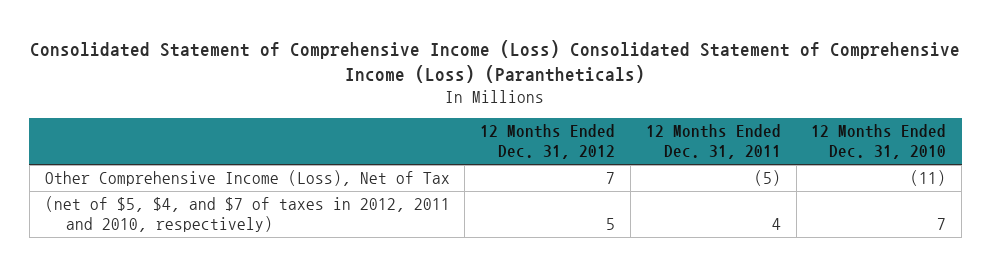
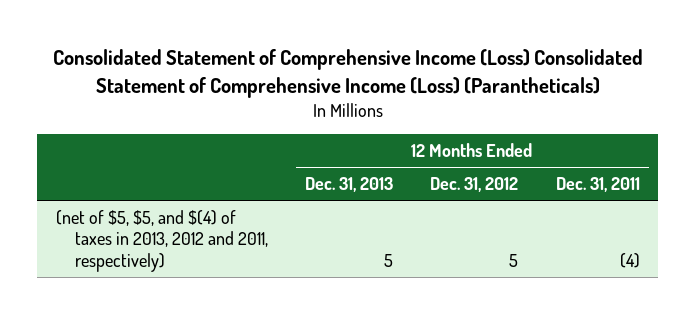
[811,124,947,160] 12 Months Ended Dec. 31, 2010 -> none
none -> [305,177,394,193] Dec. 31, 2013
[44,170,450,187] Other Comprehensive Income (Loss), Net of Tax -> none
[44,196,450,233] (net of $5, $4, and $7 of taxes in 2012, 2011 and 2010, respectively) -> [55,209,268,272] (net of $5, $5, and $(4) of taxes in 2013, 2012 and 2011, respectively)
[771,218,781,231] 4 -> [619,252,640,268] (4)

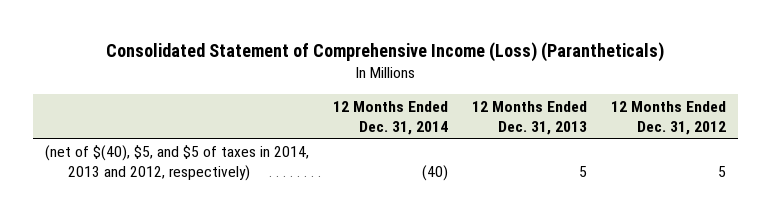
[52,48,643,98] Consolidated Statement of Comprehensive Income (Loss) Consolidated Statement of Comprehensive Income (Loss) (Parantheticals) -> [106,42,665,63] Consolidated Statement of Comprehensive Income (Loss) (Parantheticals)
[555,177,640,193] Dec. 31, 2011 -> none
none -> [332,100,448,135] 12 Months Ended Dec. 31, 2014
[55,209,268,272] (net of $5, $5, and $(4) of taxes in 2013, 2012 and 2011, respectively) -> [44,144,309,181] (net of $(40), $5, and $5 of taxes in 2014, 2013 and 2012, respectively)

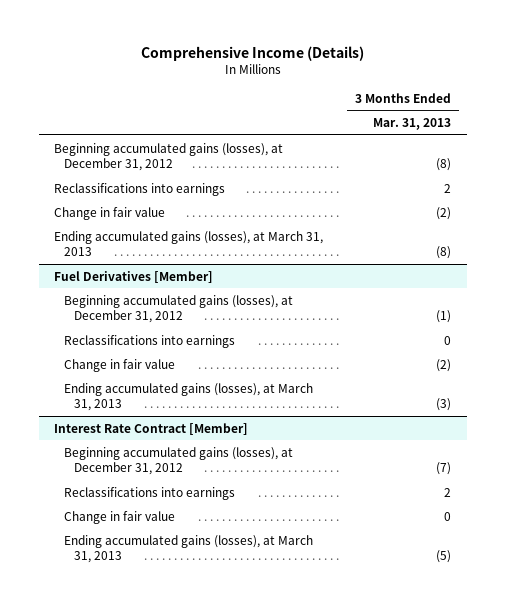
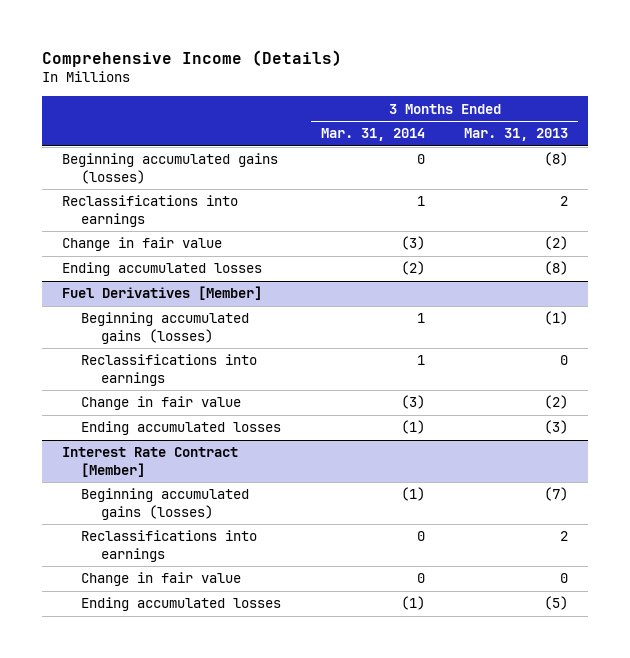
none -> [320,128,425,142] Mar. 31, 2014
[54,142,284,172] Beginning accumulated gains (losses), at December 31, 2012 -> [61,153,278,184] Beginning accumulated gains (losses)
[54,230,324,257] Ending accumulated gains (losses), at March 31, 2013 -> [61,262,262,277] Ending accumulated losses
[64,294,294,324] Beginning accumulated gains (losses), at December 31, 2012 -> [81,312,250,344] Beginning accumulated gains (losses)
[64,382,314,412] Ending accumulated gains (losses), at March 31, 2013 -> [81,421,282,436] Ending accumulated losses
[64,446,294,476] Beginning accumulated gains (losses), at December 31, 2012 -> [81,488,250,520] Beginning accumulated gains (losses)
[64,534,314,564] Ending accumulated gains (losses), at March 31, 2013 -> [81,597,282,612] Ending accumulated losses

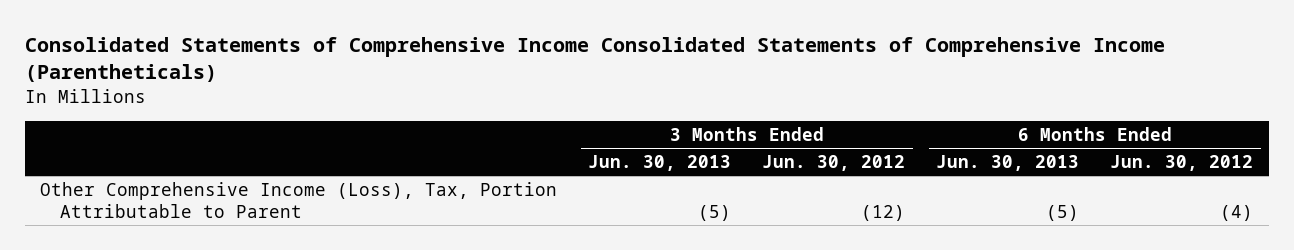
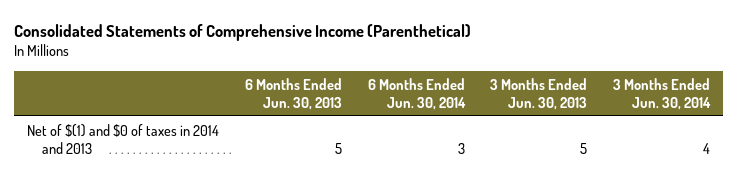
[24,37,1165,83] Consolidated Statements of Comprehensive Income Consolidated Statements of Comprehensive Income (Parentheticals) -> [14,23,472,41] Consolidated Statements of Comprehensive Income (Parenthetical)
[762,155,906,172] Jun. 30, 2012 -> none
[1110,155,1254,172] Jun. 30, 2012 -> none
none -> [367,77,466,110] 6 Months Ended Jun. 30, 2014
none -> [612,77,711,110] 3 Months Ended Jun. 30, 2014
[40,181,558,219] Other Comprehensive Income (Loss), Tax, Portion Attributable to Parent -> none
none -> [27,123,220,154] Net of $(1) and $0 of taxes in 2014 and 2013

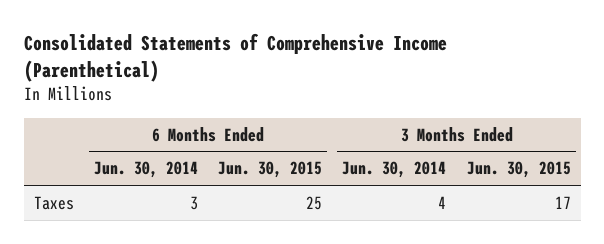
[244,77,342,110] 6 Months Ended Jun. 30, 2013 -> none
[490,77,588,110] 3 Months Ended Jun. 30, 2013 -> none
none -> [218,161,323,179] Jun. 30, 2015
none -> [466,161,571,179] Jun. 30, 2015
[27,123,220,154] Net of $(1) and $0 of taxes in 2014 and 2013 -> [33,195,74,210] Taxes

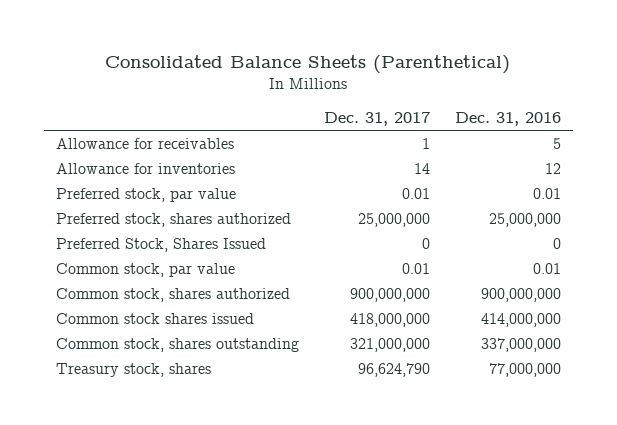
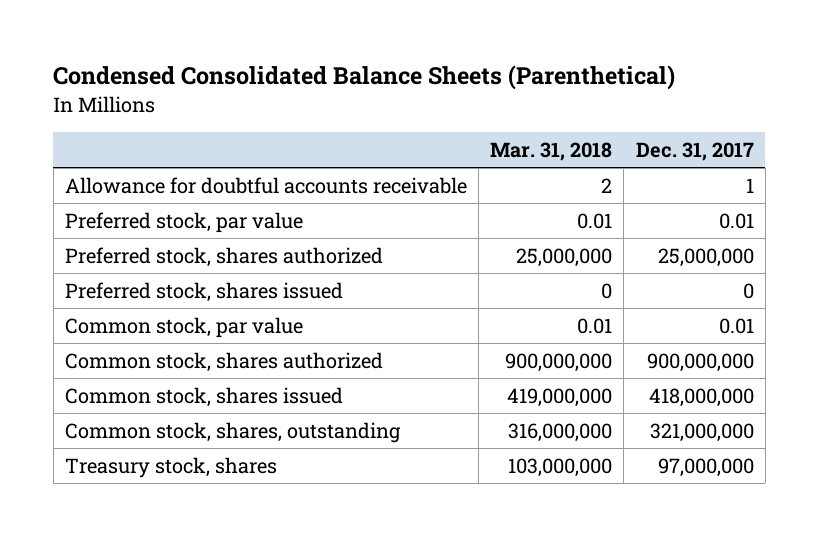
[105,55,511,75] Consolidated Balance Sheets (Parenthetical) -> [53,65,676,91] Condensed Consolidated Balance Sheets (Parenthetical)
[454,111,561,126] Dec. 31, 2016 -> none
none -> [490,141,613,161] Mar. 31, 2018
[56,163,236,175] Allowance for inventories -> none
[56,138,235,150] Allowance for receivables -> [64,176,467,194] Allowance for doubtful accounts receivable
[56,238,267,253] Preferred Stock, Shares Issued -> [64,281,343,302] Preferred stock, shares issued
[56,313,255,325] Common stock shares issued -> [64,386,343,407] Common stock, shares issued
[56,338,300,353] Common stock, shares outstanding -> [64,421,401,443] Common stock, shares, outstanding
[357,363,430,378] 96,624,790 -> [657,457,754,477] 97,000,000

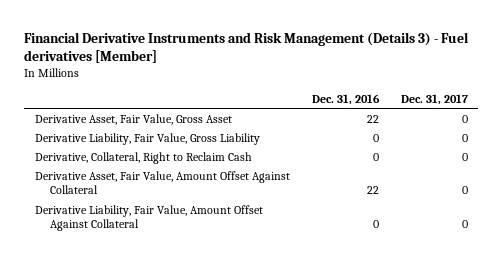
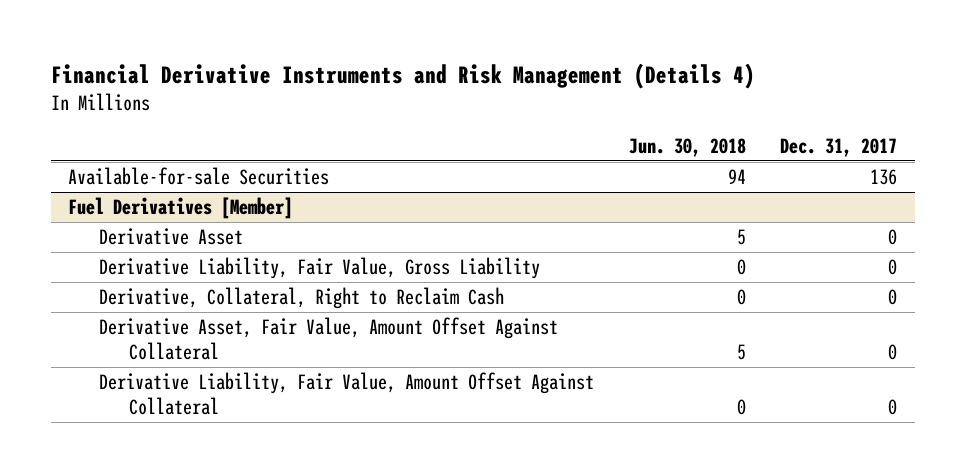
[24,31,470,64] Financial Derivative Instruments and Risk Management (Details 3) - Fuel derivatives [Member] -> [50,62,755,89] Financial Derivative Instruments and Risk Management (Details 4)
[311,93,380,105] Dec. 31, 2016 -> none
none -> [628,138,746,158] Jun. 30, 2018
none -> [68,167,330,186] Available-for-sale Securities
none -> [68,197,294,220] Fuel Derivatives [Member]
[35,113,233,125] Derivative Asset, Fair Value, Gross Asset -> [98,228,243,246] Derivative Asset

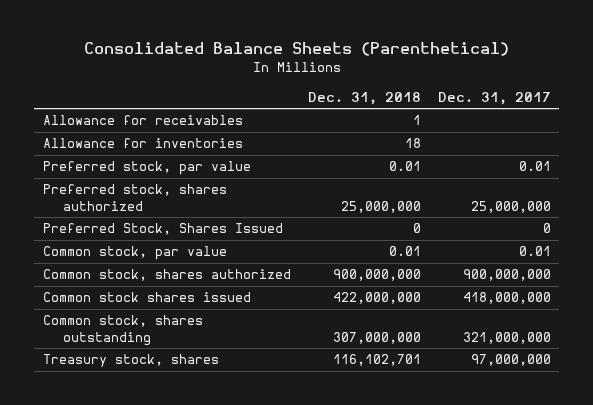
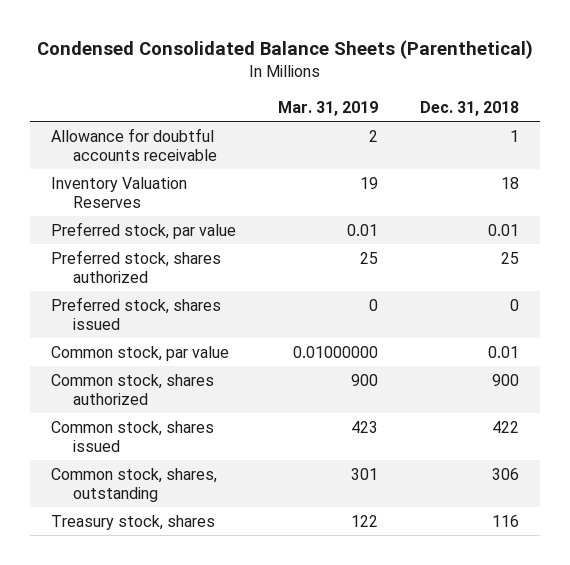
[83,42,509,57] Consolidated Balance Sheets (Parenthetical) -> [36,39,533,59] Condensed Consolidated Balance Sheets (Parenthetical)
[437,91,551,105] Dec. 31, 2017 -> none
none -> [277,100,378,116] Mar. 31, 2019
[42,115,243,126] Allowance for receivables -> [50,127,217,161] Allowance for doubtful accounts receivable
[42,138,243,149] Allowance for inventories -> [50,176,187,208] Inventory Valuation Reserves
[340,200,421,213] 25,000,000 -> [500,251,519,264] 25
[42,223,283,236] Preferred Stock, Shares Issued -> [50,296,221,330] Preferred stock, shares issued
[332,269,421,282] 900,000,000 -> [491,373,519,386] 900
[42,292,251,303] Common stock shares issued -> [50,420,214,452] Common stock, shares issued
[332,292,421,305] 422,000,000 -> [491,420,519,433] 422
[42,315,203,346] Common stock, shares outstanding -> [50,467,217,502] Common stock, shares, outstanding
[332,331,421,344] 307,000,000 -> [491,467,519,480] 306
[332,354,421,367] 116,102,701 -> [491,514,519,527] 116

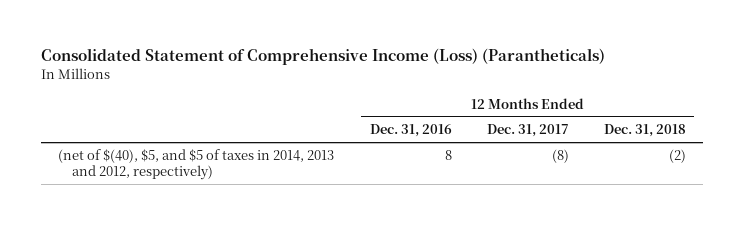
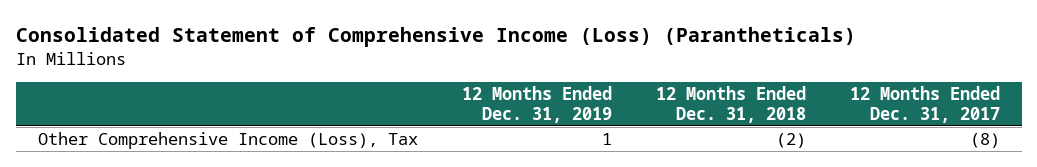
[369,124,452,138] Dec. 31, 2016 -> none
none -> [461,86,612,123] 12 Months Ended Dec. 31, 2019
[58,149,335,181] (net of $(40), $5, and $5 of taxes in 2014, 2013 and 2012, respectively) -> [37,132,418,150] Other Comprehensive Income (Loss), Tax

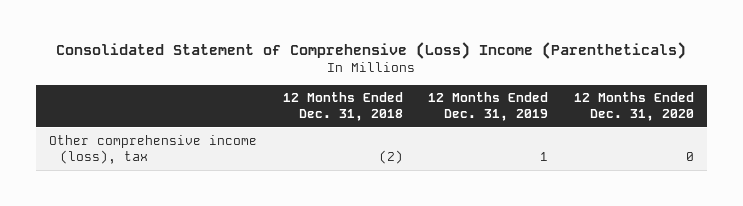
[15,27,856,48] Consolidated Statement of Comprehensive Income (Loss) (Parantheticals) -> [56,42,687,60] Consolidated Statement of Comprehensive (Loss) Income (Parentheticals)
[849,86,1000,123] 12 Months Ended Dec. 31, 2017 -> none
none -> [574,92,695,122] 12 Months Ended Dec. 31, 2020
[37,132,418,150] Other Comprehensive Income (Loss), Tax -> [48,135,257,165] Other comprehensive income (loss), tax

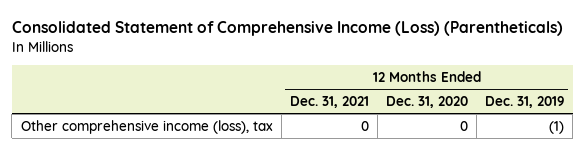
[56,42,687,60] Consolidated Statement of Comprehensive (Loss) Income (Parentheticals) -> [11,21,563,37] Consolidated Statement of Comprehensive Income (Loss) (Parentheticals)
[282,92,403,122] 12 Months Ended Dec. 31, 2018 -> none
none -> [289,95,369,108] Dec. 31, 2021
[540,152,549,162] 1 -> [549,120,565,134] (1)

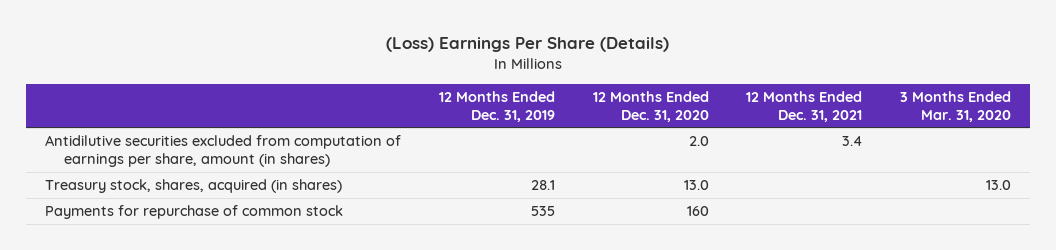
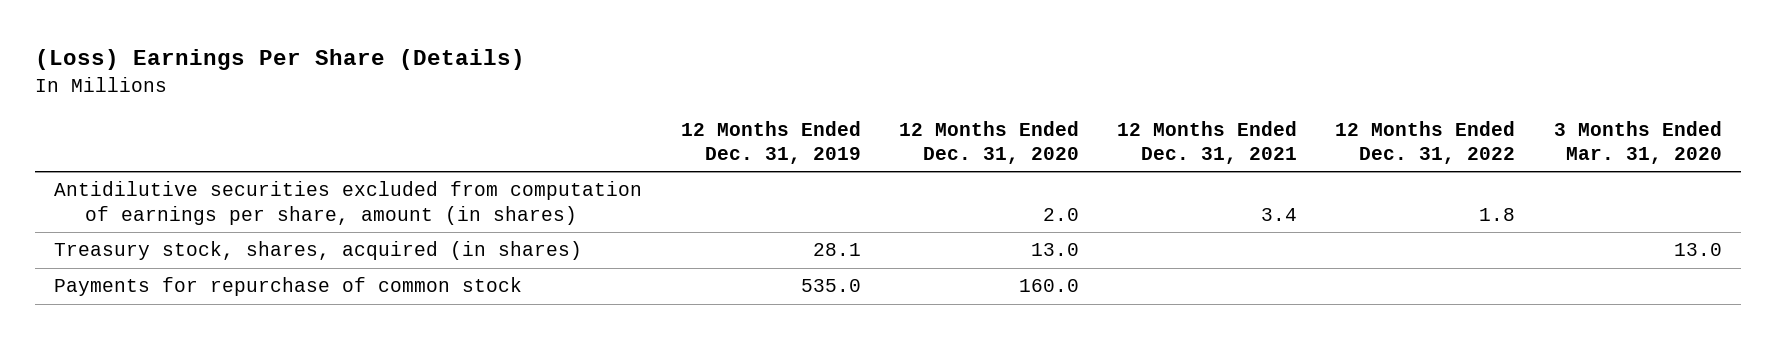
none -> [1335,120,1516,164] 12 Months Ended Dec. 31, 2022
[530,206,555,217] 535 -> [800,279,861,293] 535.0
[686,206,709,217] 160 -> [1018,279,1079,293] 160.0

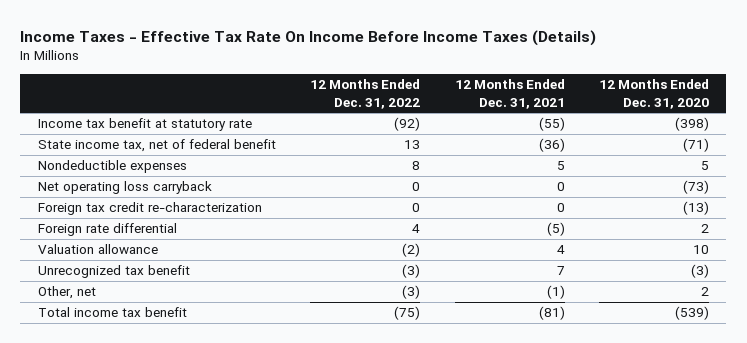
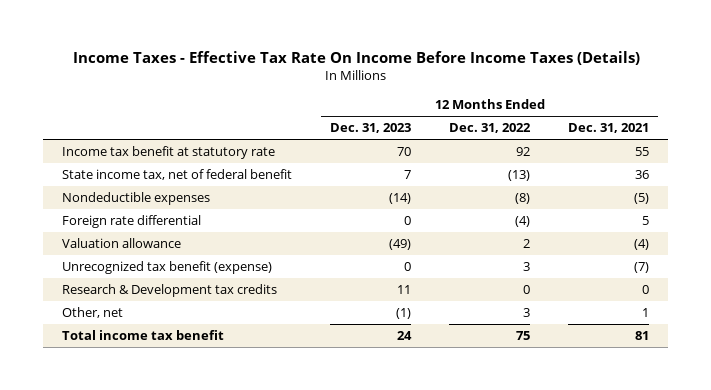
[599,79,710,109] 12 Months Ended Dec. 31, 2020 -> none
none -> [330,123,412,134] Dec. 31, 2023
[37,181,212,195] Net operating loss carryback -> none
[37,202,262,216] Foreign tax credit re-characterization -> none
[394,117,421,132] (92) -> [516,146,531,156] 92
[538,117,565,132] (55) -> [634,146,649,156] 55
[404,140,421,150] 13 -> [508,169,531,181] (13)
[538,138,565,153] (36) -> [634,169,649,179] 36
[412,161,421,171] 8 -> [515,192,531,204] (8)
[556,161,565,171] 5 -> [633,192,649,204] (5)
[412,224,421,234] 4 -> [515,215,531,227] (4)
[546,222,565,237] (5) -> [641,215,649,225] 5
[402,243,421,258] (2) -> [523,238,531,248] 2
[556,245,565,255] 4 -> [633,238,649,250] (4)
[37,265,190,279] Unrecognized tax benefit -> [62,260,273,274] Unrecognized tax benefit (expense)
[402,264,421,279] (3) -> [523,261,531,271] 3
[556,266,565,276] 7 -> [633,261,649,273] (7)
none -> [62,283,278,297] Research & Development tax credits
[402,285,421,300] (3) -> [523,307,531,317] 3
[546,285,565,300] (1) -> [641,307,649,317] 1
[394,306,421,321] (75) -> [516,330,531,340] 75
[538,306,565,321] (81) -> [634,330,649,340] 81

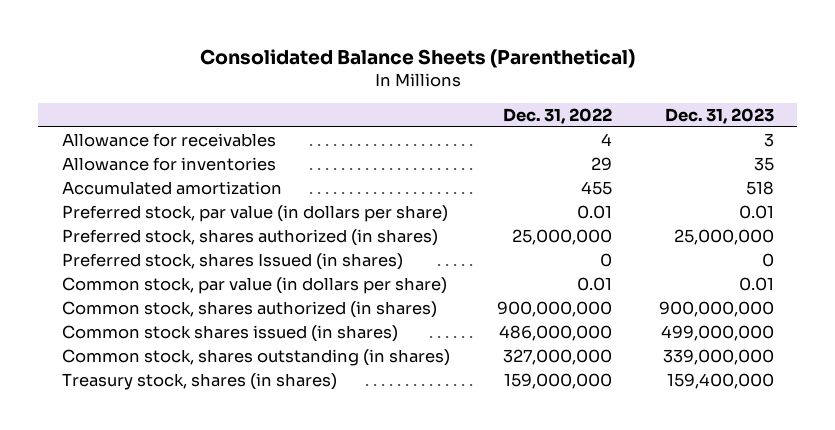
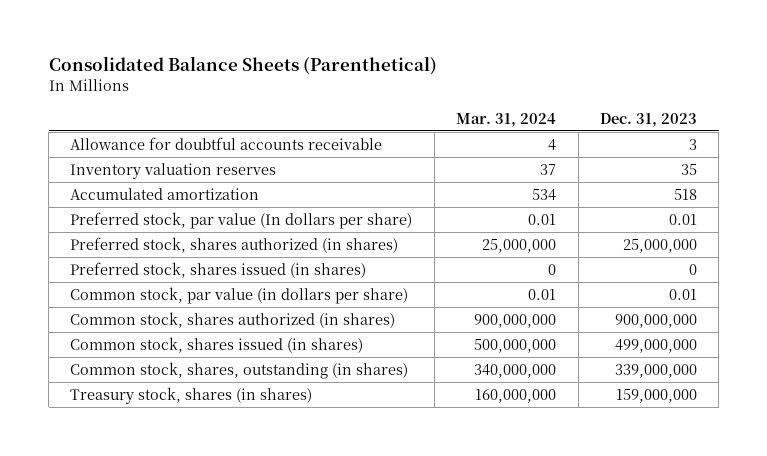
[502,107,612,124] Dec. 31, 2022 -> none
none -> [456,112,557,127] Mar. 31, 2024
[61,133,276,148] Allowance for receivables -> [70,136,383,150] Allowance for doubtful accounts receivable
[61,157,276,172] Allowance for inventories -> [70,162,277,179] Inventory valuation reserves
[61,205,448,223] Preferred stock, par value (in dollars per share) -> [70,211,413,229] Preferred stock, par value (In dollars per share)
[61,253,403,271] Preferred stock, shares Issued (in shares) -> [70,261,367,278] Preferred stock, shares issued (in shares)
[61,325,398,343] Common stock shares issued (in shares) -> [70,336,364,353] Common stock, shares issued (in shares)
[61,349,450,367] Common stock, shares outstanding (in shares) -> [70,361,409,379] Common stock, shares, outstanding (in shares)
[666,373,774,390] 159,400,000 -> [615,388,697,403] 159,000,000

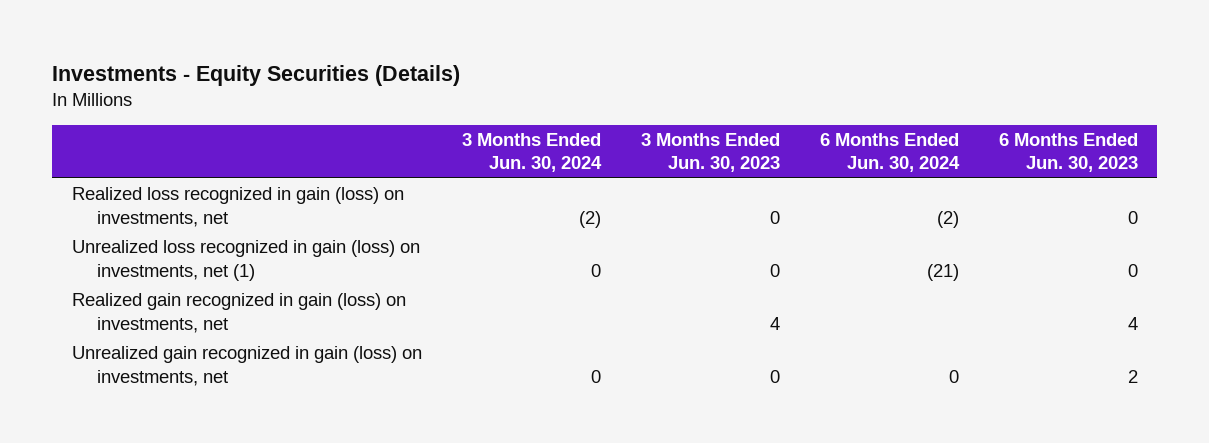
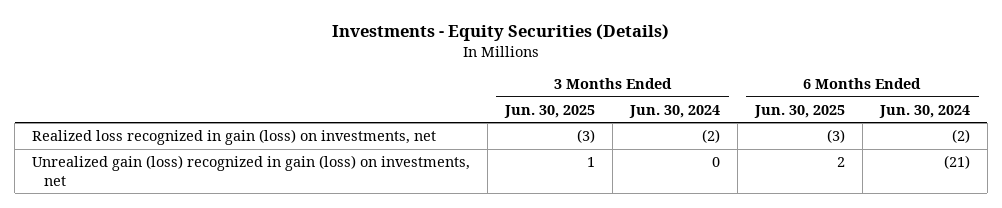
[640,132,780,173] 3 Months Ended Jun. 30, 2023 -> none
[998,132,1138,173] 6 Months Ended Jun. 30, 2023 -> none
none -> [504,104,596,118] Jun. 30, 2025
none -> [753,104,845,118] Jun. 30, 2025
[71,293,406,333] Realized gain recognized in gain (loss) on investments, net -> none
[71,346,422,386] Unrealized gain recognized in gain (loss) on investments, net -> none
[71,240,420,281] Unrealized loss recognized in gain (loss) on investments, net (1) -> [32,154,471,186] Unrealized gain (loss) recognized in gain (loss) on investments, net

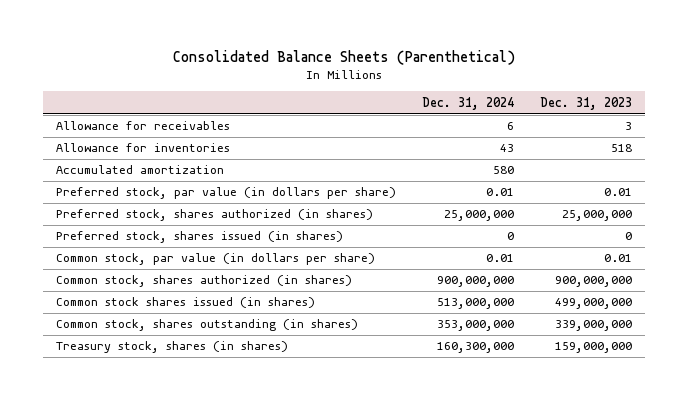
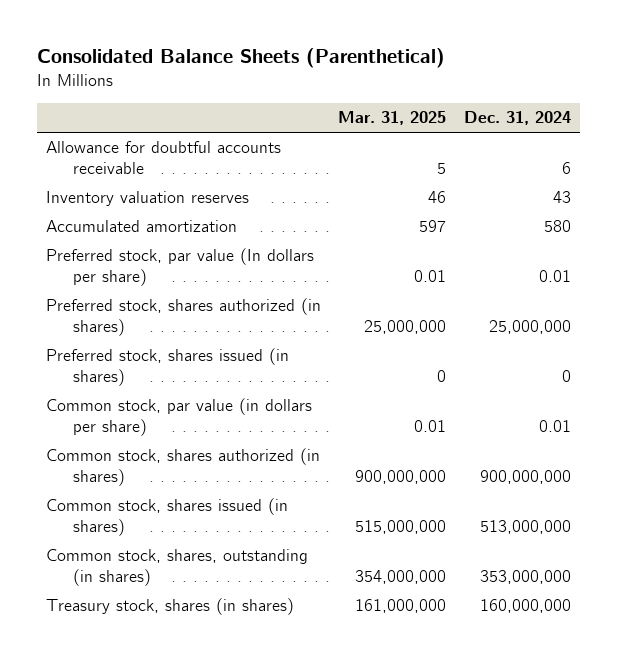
[540,96,633,110] Dec. 31, 2023 -> none
none -> [338,111,447,126] Mar. 31, 2025
[55,121,230,131] Allowance for receivables -> [45,141,281,175] Allowance for doubtful accounts receivable
[55,143,230,153] Allowance for inventories -> [45,191,249,207] Inventory valuation reserves
[55,187,396,200] Preferred stock, par value (in dollars per share) -> [45,248,314,287] Preferred stock, par value (In dollars per share)
[55,297,315,309] Common stock shares issued (in shares) -> [45,498,288,537] Common stock, shares issued (in shares)
[55,319,358,332] Common stock, shares outstanding (in shares) -> [45,549,308,587] Common stock, shares, outstanding (in shares)
[436,342,514,354] 160,300,000 -> [480,599,572,614] 160,000,000

